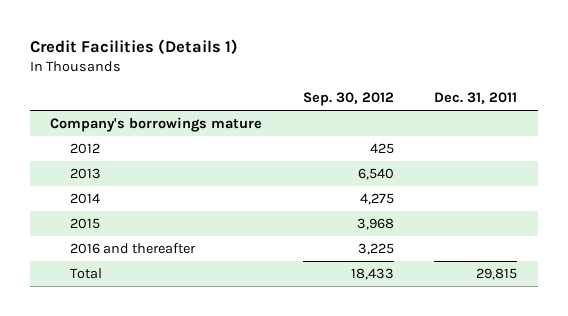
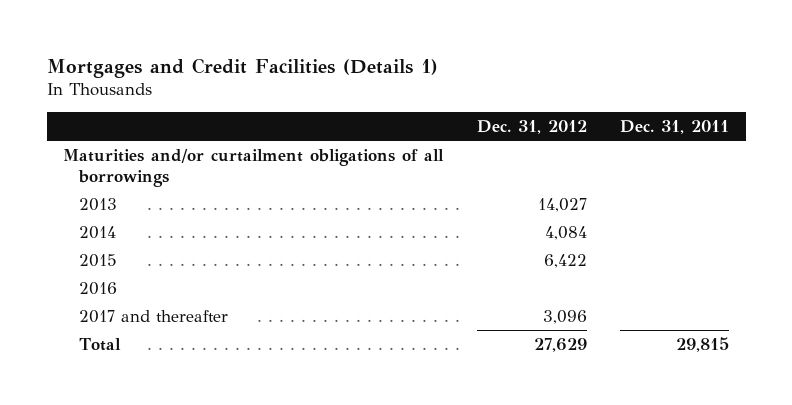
[29,38,238,54] Credit Facilities (Details 1) -> [46,57,438,78] Mortgages and Credit Facilities (Details 1)
[302,92,394,107] Sep. 30, 2012 -> none
none -> [476,119,587,134] Dec. 31, 2012
[69,142,100,154] 2012 -> none
[50,116,263,132] Company's borrowings mature -> [63,148,445,188] Maturities and/or curtailment obligations of all borrowings
none -> [79,281,118,295] 2016
[69,242,196,254] 2016 and thereafter -> [79,309,229,323] 2017 and thereafter

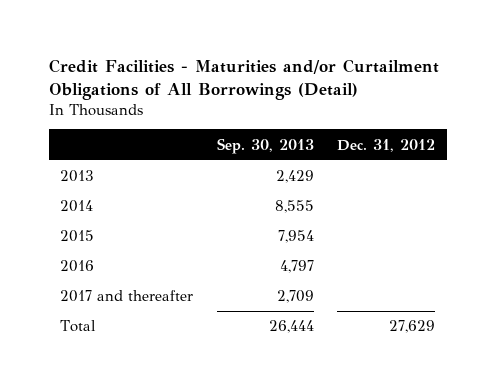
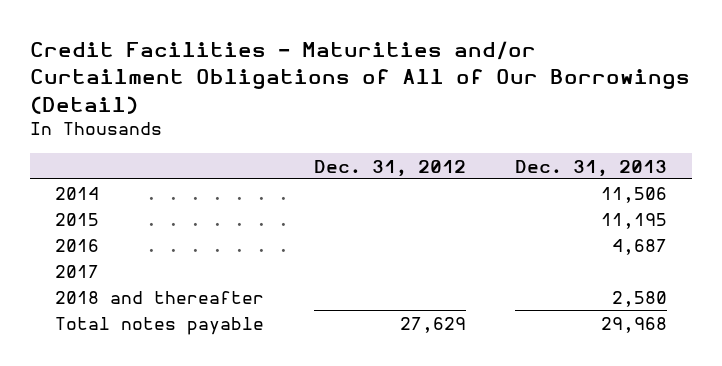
[48,58,439,100] Credit Facilities - Maturities and/or Curtailment Obligations of All Borrowings (Detail) -> [29,41,690,114] Credit Facilities - Maturities and/or Curtailment Obligations of All of Our Borrowings (Detail)
[216,137,314,154] Sep. 30, 2013 -> none
none -> [515,159,668,177] Dec. 31, 2013
[60,170,95,183] 2013 -> none
none -> [54,264,99,278] 2017
[60,290,194,303] 2017 and thereafter -> [54,290,264,304] 2018 and thereafter
[60,320,97,333] Total -> [54,316,264,335] Total notes payable

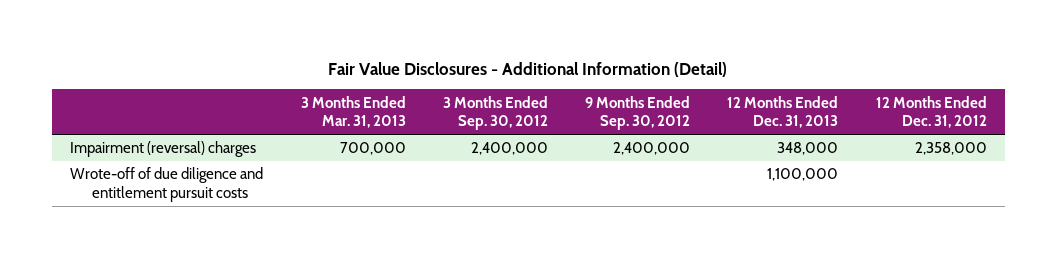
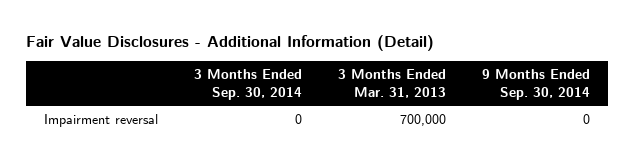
[442,95,548,131] 3 Months Ended Sep. 30, 2012 -> none
[585,95,691,131] 9 Months Ended Sep. 30, 2012 -> none
[727,95,839,129] 12 Months Ended Dec. 31, 2013 -> none
[875,95,987,129] 12 Months Ended Dec. 31, 2012 -> none
none -> [193,69,302,100] 3 Months Ended Sep. 30, 2014
none -> [481,69,590,100] 9 Months Ended Sep. 30, 2014
[70,167,264,203] Wrote-off of due diligence and entitlement pursuit costs -> none
[70,141,257,158] Impairment (reversal) charges -> [43,114,158,128] Impairment reversal

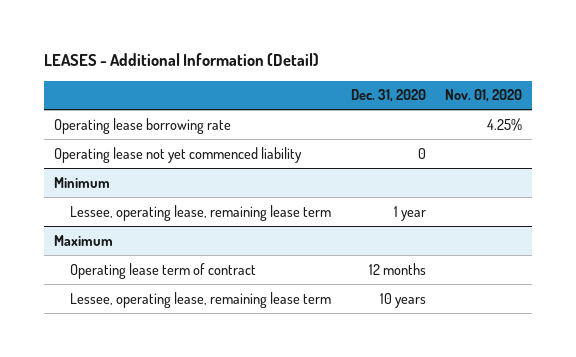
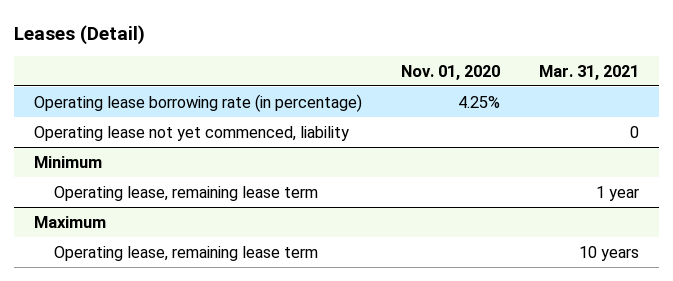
[43,53,319,67] LEASES - Additional Information (Detail) -> [14,24,146,45] Leases (Detail)
[350,89,426,103] Dec. 31, 2020 -> none
none -> [539,64,640,80] Mar. 31, 2021
[53,117,231,134] Operating lease borrowing rate -> [33,93,362,112] Operating lease borrowing rate (in percentage)
[53,146,302,163] Operating lease not yet commenced liability -> [33,125,349,141] Operating lease not yet commenced, liability
[70,204,332,221] Lessee, operating lease, remaining lease term -> [53,185,318,201] Operating lease, remaining lease term
[70,262,257,279] Operating lease term of contract -> none
[70,291,332,308] Lessee, operating lease, remaining lease term -> [53,245,318,261] Operating lease, remaining lease term

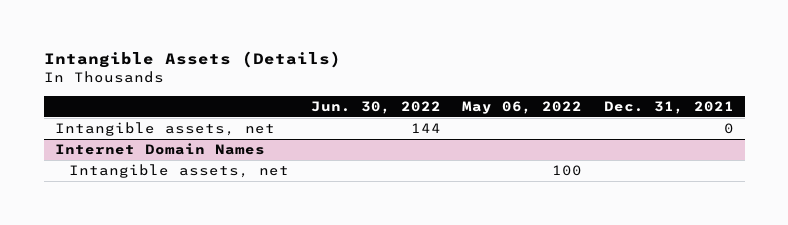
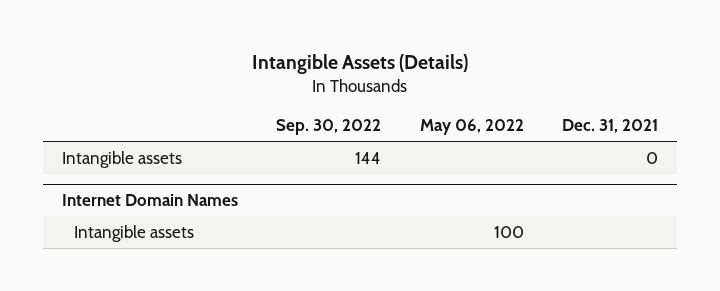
[310,100,441,114] Jun. 30, 2022 -> none
none -> [276,118,382,135] Sep. 30, 2022
[54,122,275,137] Intangible assets, net -> [61,151,182,169] Intangible assets
[69,164,290,179] Intangible assets, net -> [74,225,195,243] Intangible assets

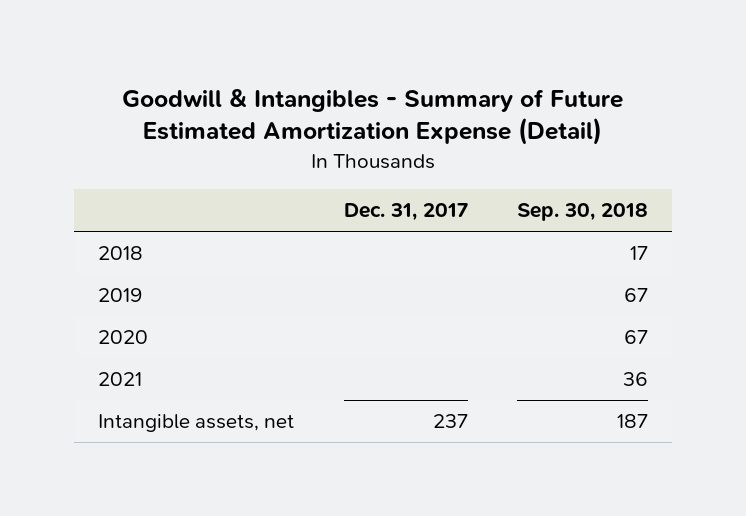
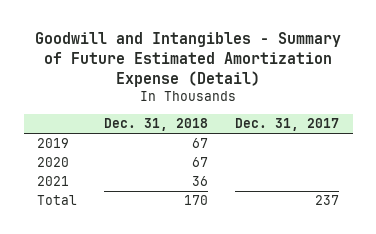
[122,88,624,146] Goodwill & Intangibles - Summary of Future Estimated Amortization Expense (Detail) -> [35,31,342,87] Goodwill and Intangibles - Summary of Future Estimated Amortization Expense (Detail)
[516,203,648,222] Sep. 30, 2018 -> none
none -> [104,118,209,132] Dec. 31, 2018
[98,246,144,261] 2018 -> none
[98,414,295,433] Intangible assets, net -> [37,195,78,206] Total

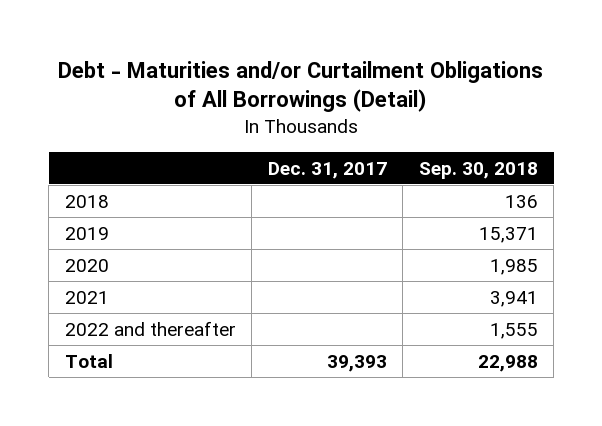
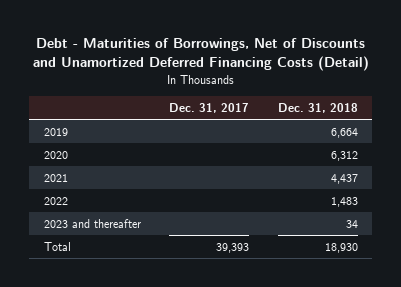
[58,60,544,113] Debt - Maturities and/or Curtailment Obligations of All Borrowings (Detail) -> [32,38,369,72] Debt - Maturities of Borrowings, Net of Discounts and Unamortized Deferred Financing Costs (Detail)
[418,161,538,179] Sep. 30, 2018 -> none
none -> [277,102,358,113] Dec. 31, 2018
[64,194,109,208] 2018 -> none
none -> [43,196,68,205] 2022
[64,320,236,336] 2022 and thereafter -> [43,218,141,228] 2023 and thereafter

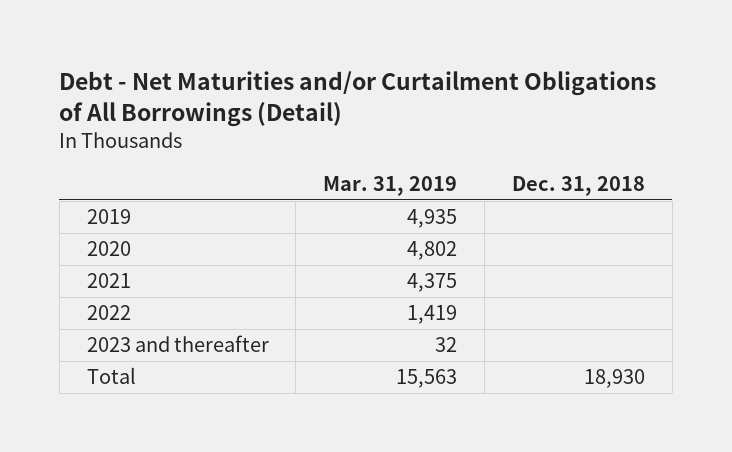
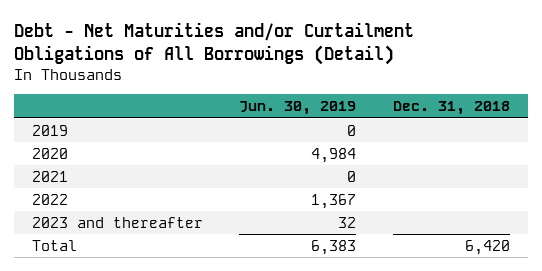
[323,176,458,197] Mar. 31, 2019 -> none
none -> [239,101,357,116] Jun. 30, 2019
[583,369,645,389] 18,930 -> [464,239,510,255] 6,420

